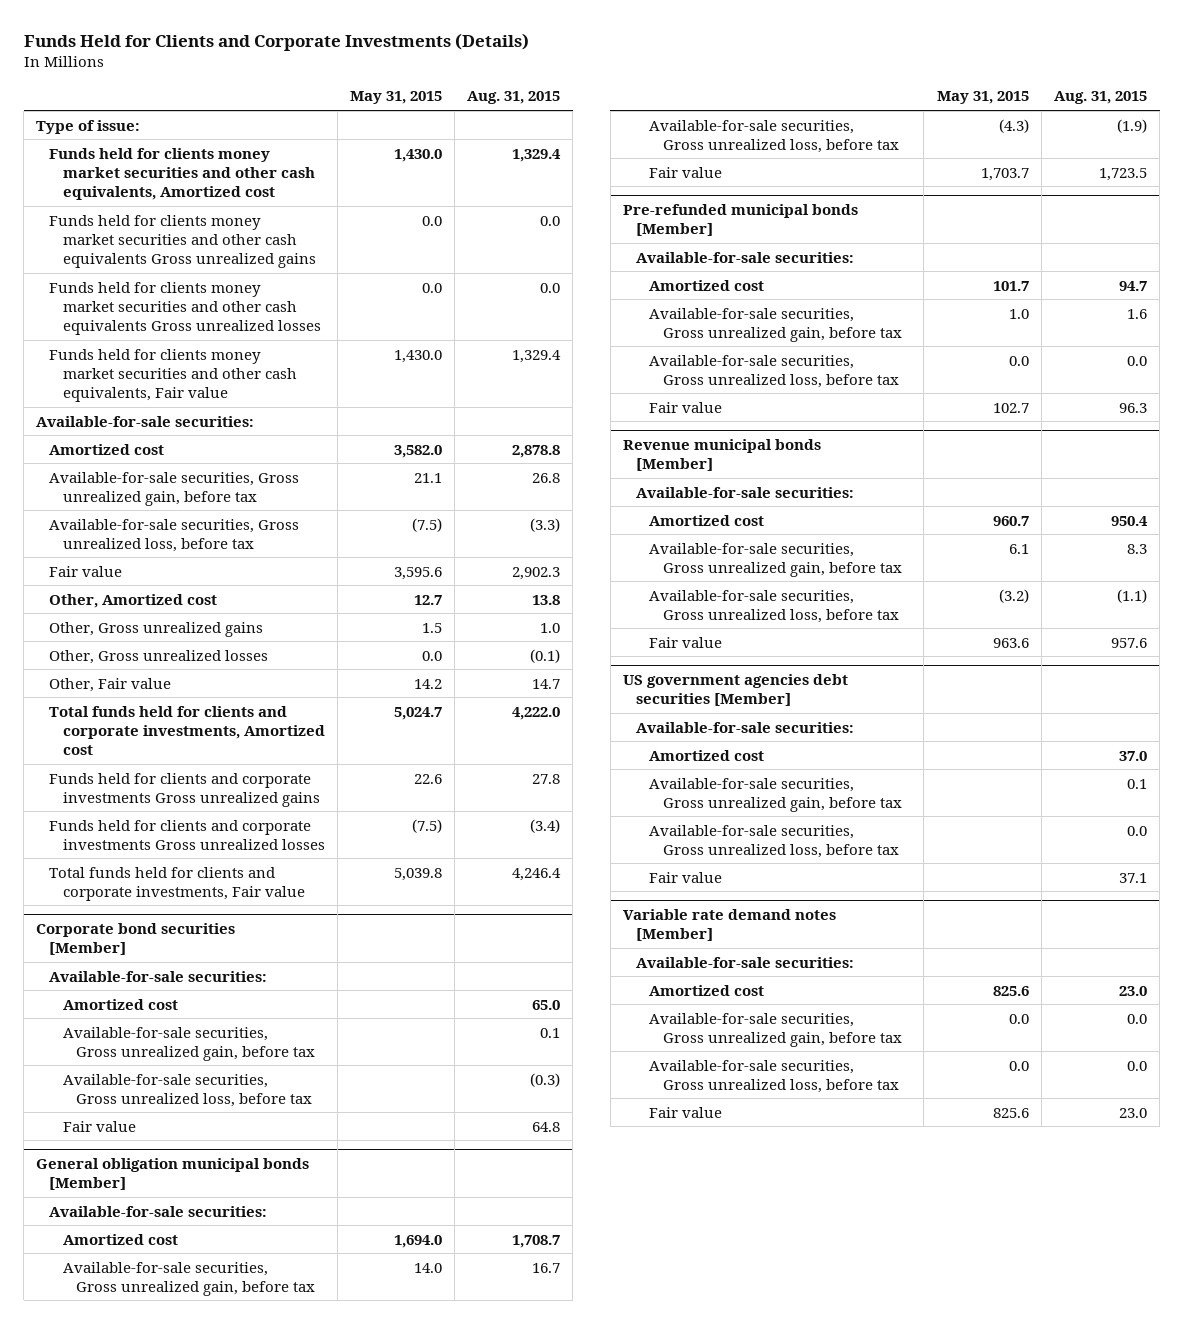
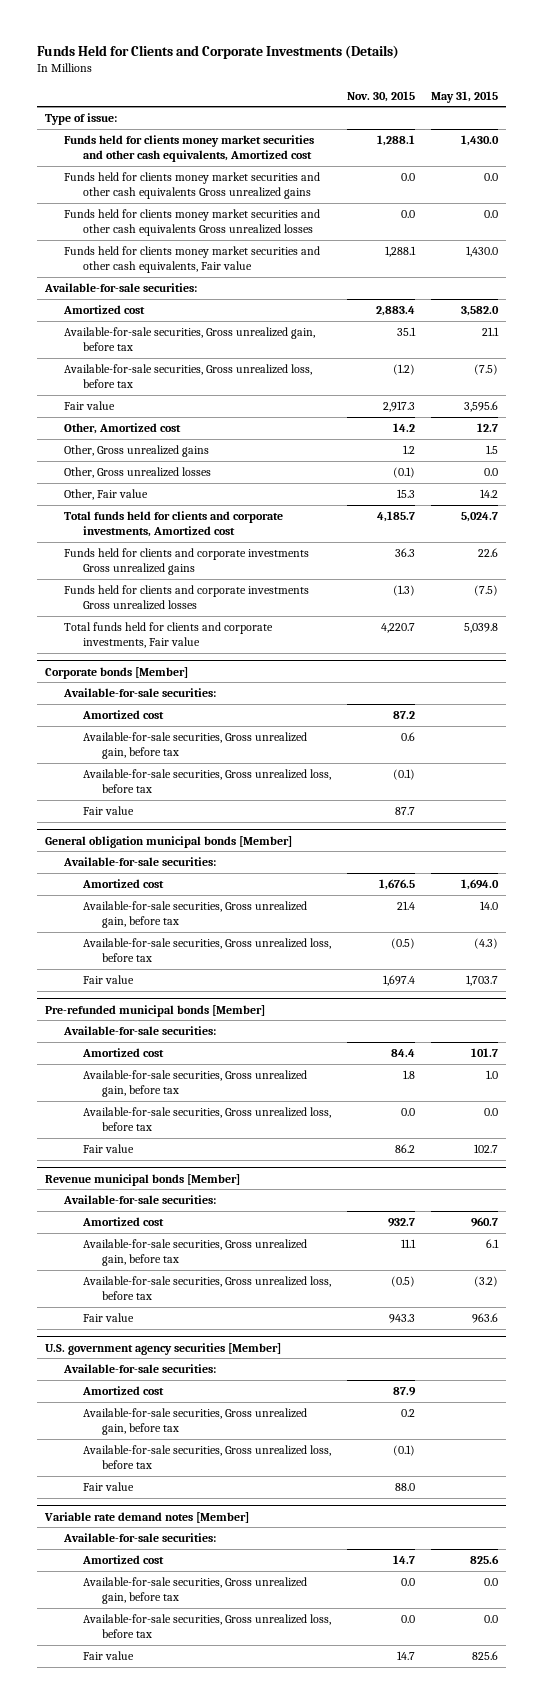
[467,91,561,105] Aug. 31, 2015 -> none
none -> [346,90,415,102] Nov. 30, 2015
[36,923,236,956] Corporate bond securities [Member] -> [44,666,188,679] Corporate bonds [Member]
[622,674,848,707] US government agencies debt securities [Member] -> [44,1342,281,1355] U.S. government agency securities [Member]

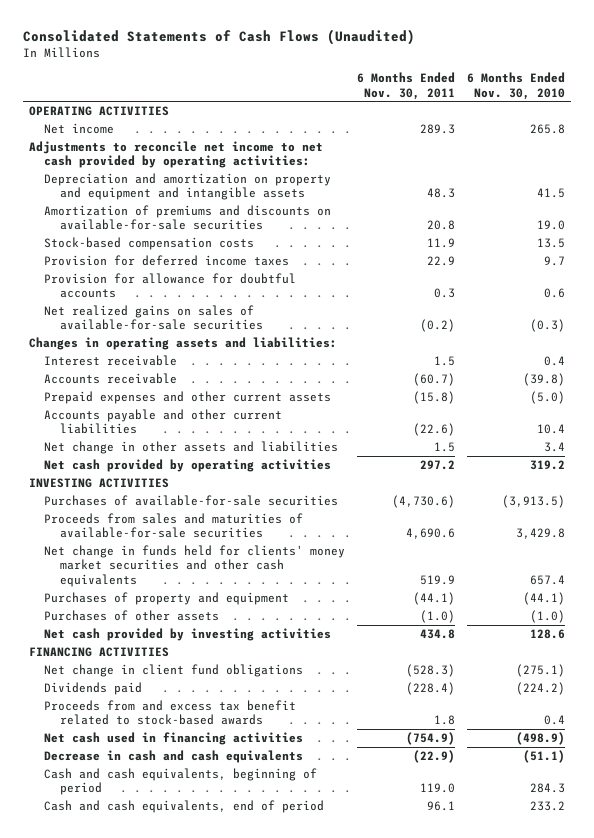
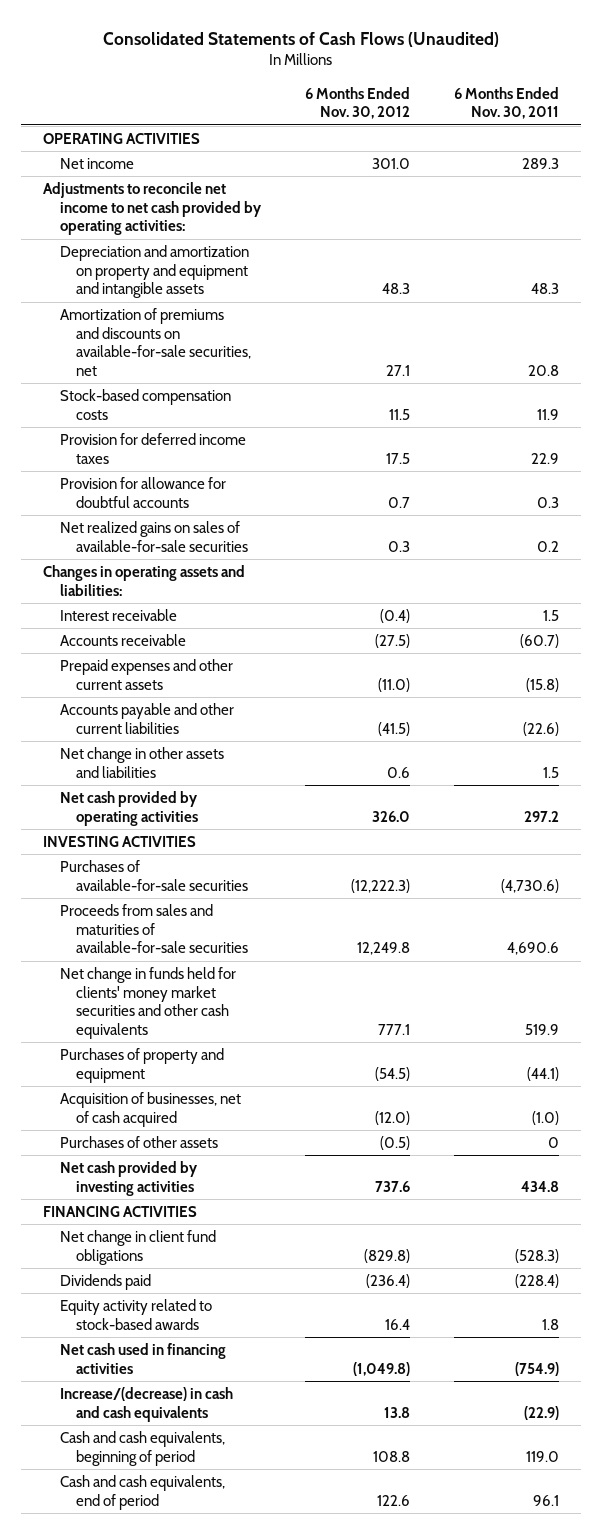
[467,72,566,100] 6 Months Ended Nov. 30, 2010 -> none
none -> [304,86,410,120] 6 Months Ended Nov. 30, 2012
[44,204,332,231] Amortization of premiums and discounts on available-for-sale securities -> [59,307,252,377] Amortization of premiums and discounts on available-for-sale securities, net
[420,319,456,333] (0.2) -> [536,540,559,552] 0.2
none -> [59,1091,241,1127] Acquisition of businesses, net of cash acquired
[420,609,456,623] (1.0) -> [547,1136,559,1148] 0
[44,699,297,726] Proceeds from and excess tax benefit related to stock-based awards -> none
none -> [59,1298,212,1330] Equity activity related to stock-based awards
[44,749,304,763] Decrease in cash and cash equivalents -> [59,1386,233,1422] Increase/(decrease) in cash and cash equivalents

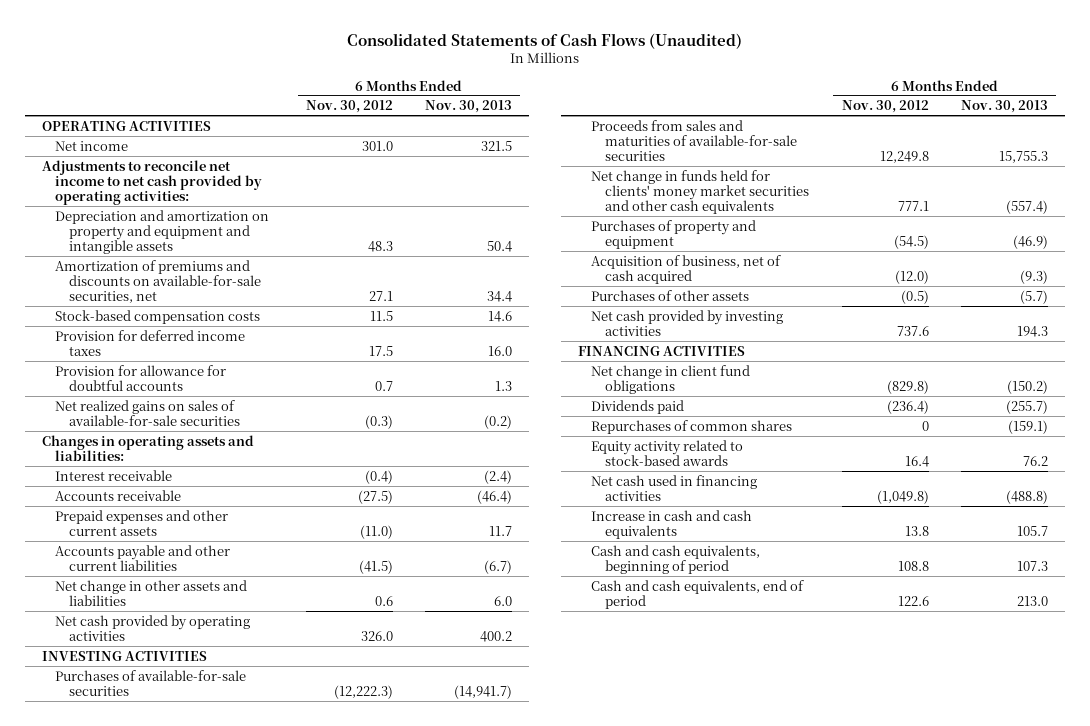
[453,86,559,120] 6 Months Ended Nov. 30, 2011 -> none
none -> [425,100,513,114] Nov. 30, 2013
[387,540,410,552] 0.3 -> [364,414,393,429] (0.3)
[59,1091,241,1127] Acquisition of businesses, net of cash acquired -> [591,254,782,284] Acquisition of business, net of cash acquired
none -> [591,419,793,434] Repurchases of common shares
[59,1386,233,1422] Increase/(decrease) in cash and cash equivalents -> [591,509,753,539] Increase in cash and cash equivalents

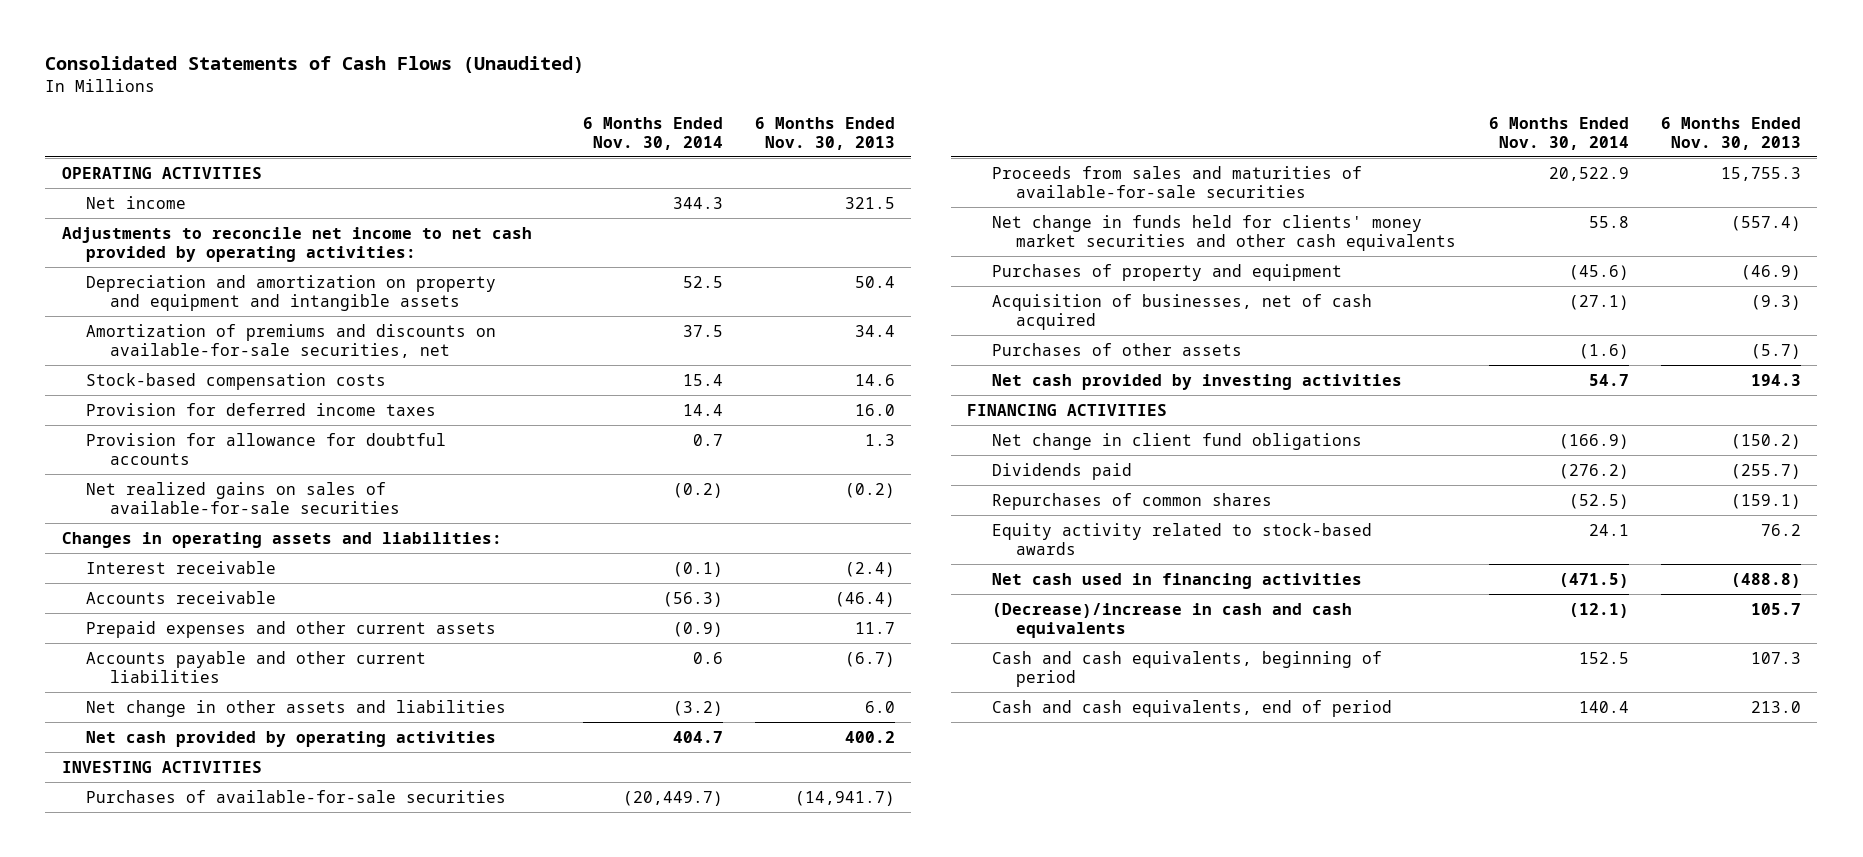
[305,100,393,114] Nov. 30, 2012 -> none
none -> [582,116,723,150] 6 Months Ended Nov. 30, 2014
[591,254,782,284] Acquisition of business, net of cash acquired -> [991,293,1372,330] Acquisition of businesses, net of cash acquired
[591,509,753,539] Increase in cash and cash equivalents -> [991,602,1352,638] (Decrease)/increase in cash and cash equivalents

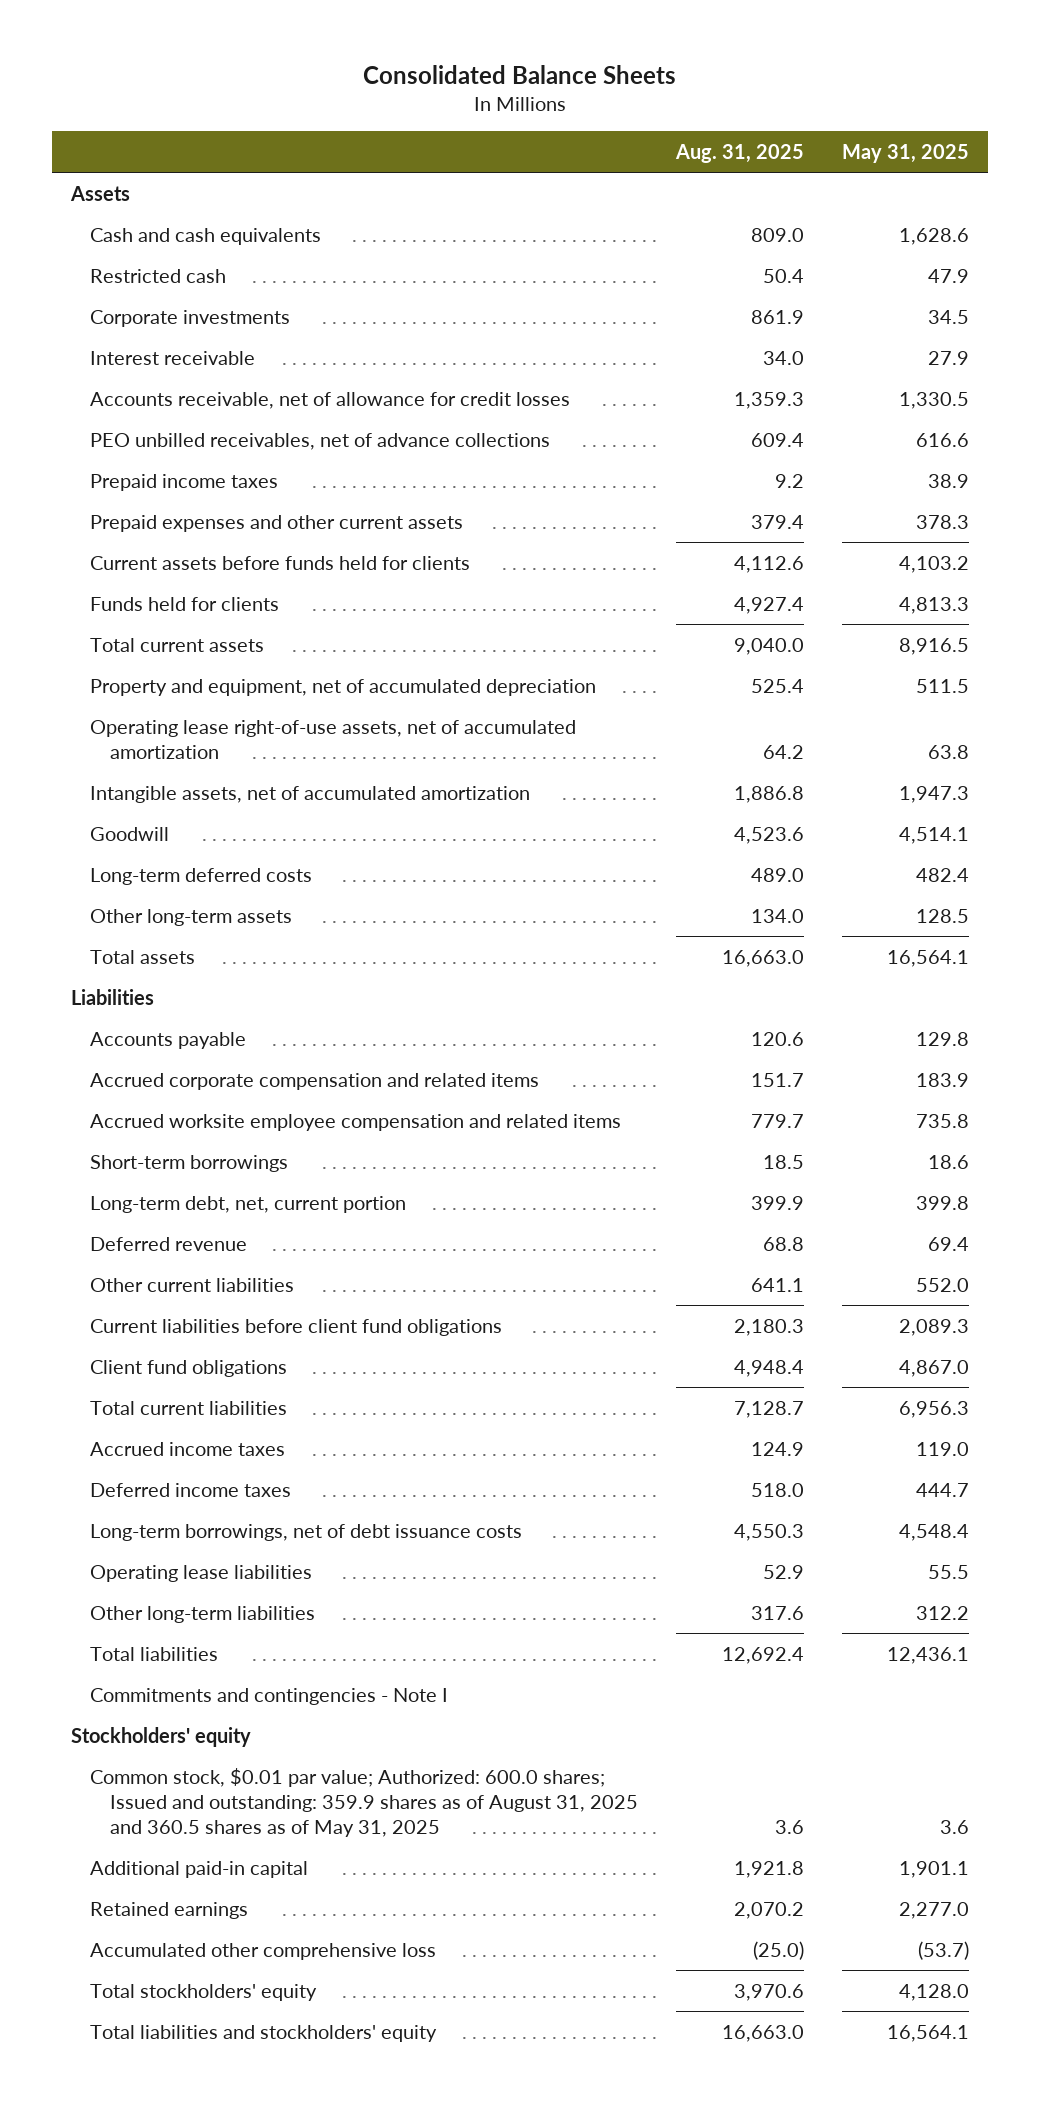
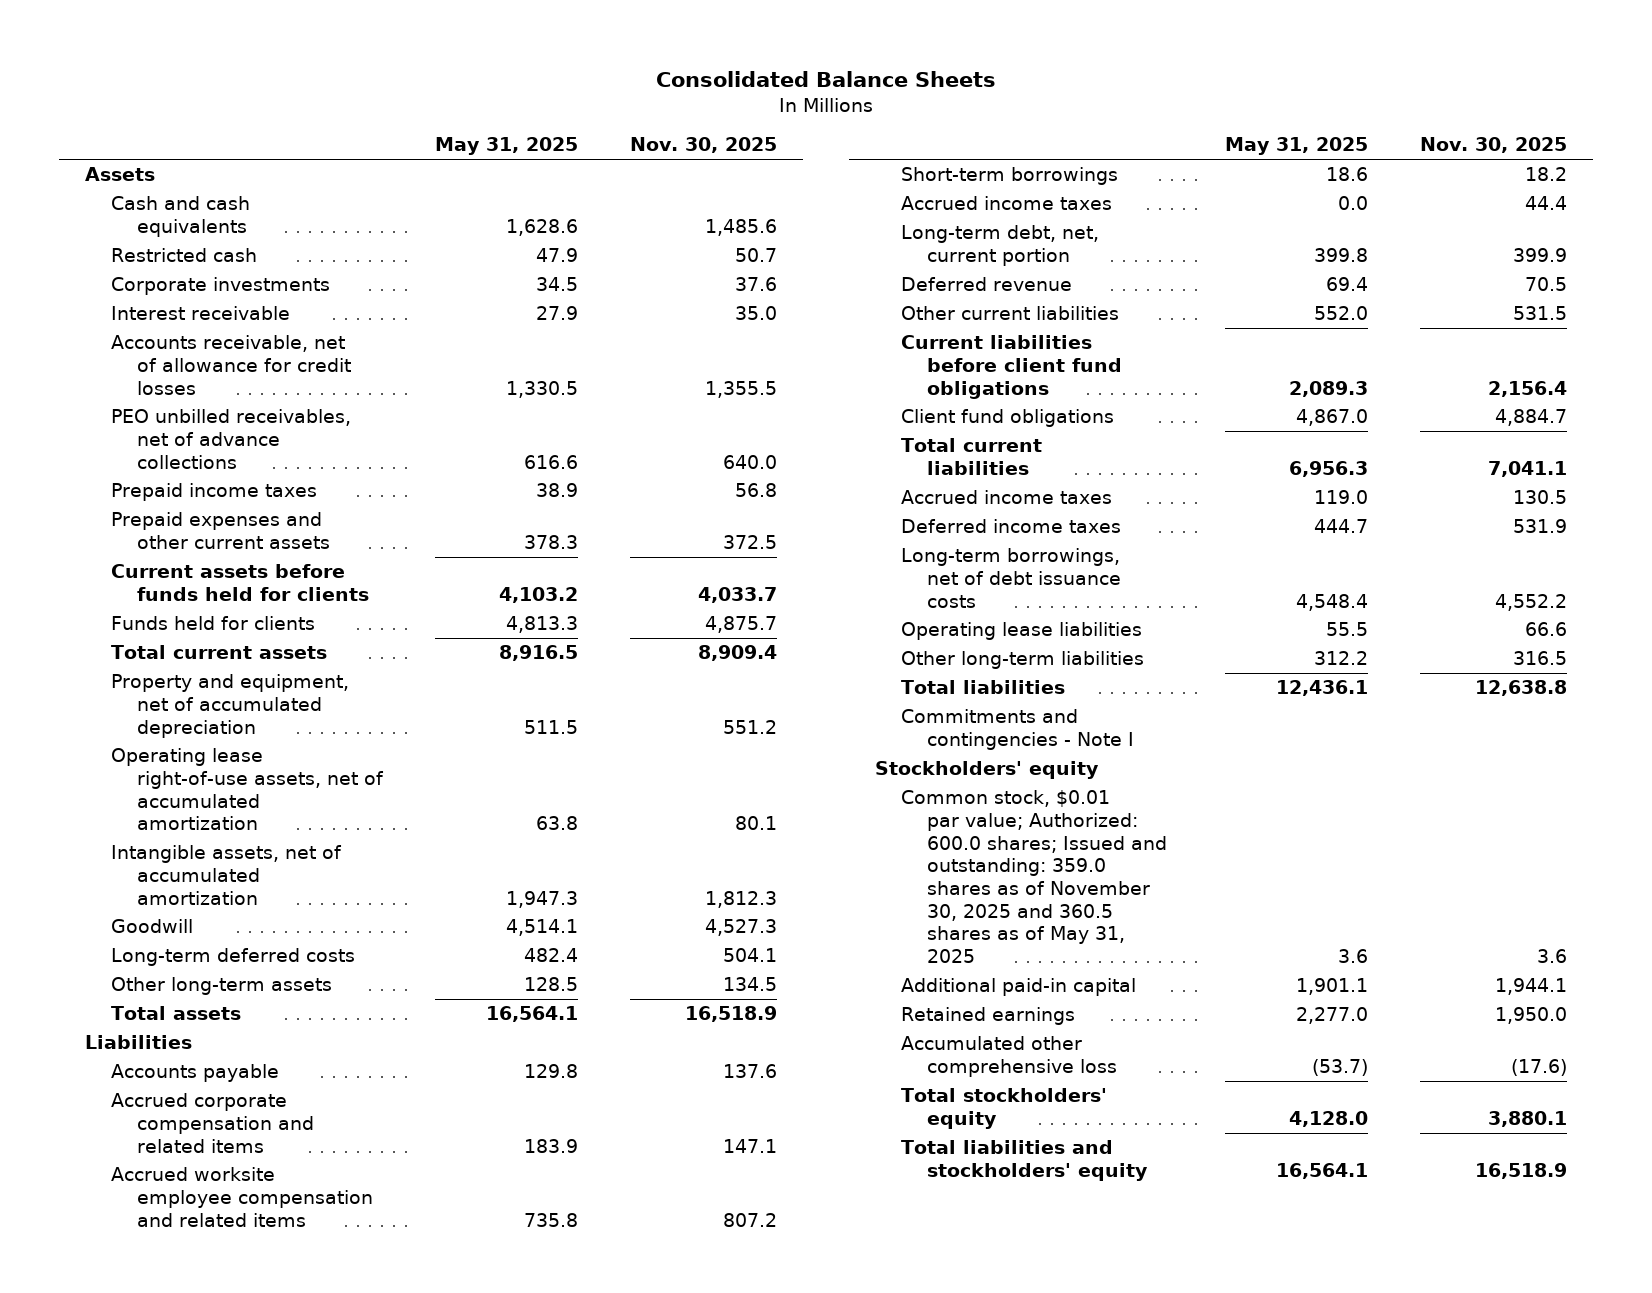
[674,144,804,164] Aug. 31, 2025 -> none
none -> [630,137,778,154] Nov. 30, 2025
none -> [901,196,1113,211] Accrued income taxes
[90,1767,638,1838] Common stock, $0.01 par value; Authorized: 600.0 shares; Issued and outstanding: 359.9 shares as of August 31, 2025 and 360.5 shares as of May 31, 2025 -> [901,790,1168,964] Common stock, $0.01 par value; Authorized: 600.0 shares; Issued and outstanding: 359.0 shares as of November 30, 2025 and 360.5 shares as of May 31, 2025

